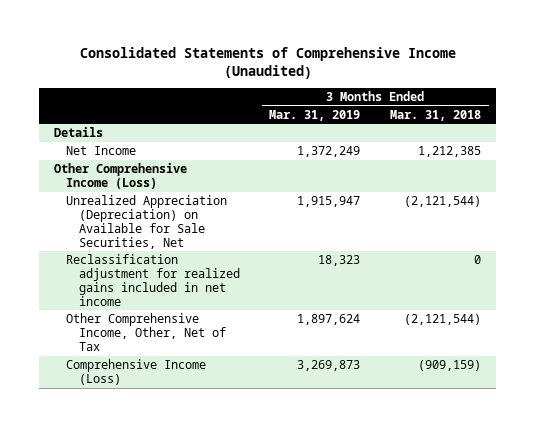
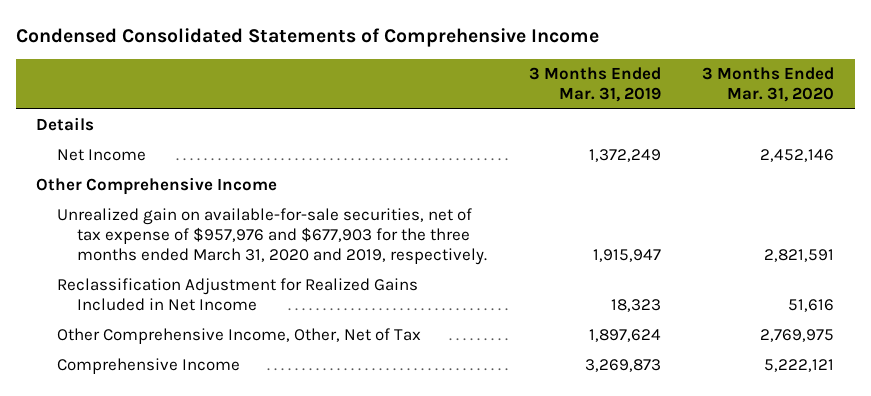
[79,46,456,80] Consolidated Statements of Comprehensive Income (Unaudited) -> [15,27,599,47] Condensed Consolidated Statements of Comprehensive Income
[390,109,482,121] Mar. 31, 2018 -> none
none -> [702,66,835,102] 3 Months Ended Mar. 31, 2020
[54,163,188,190] Other Comprehensive Income (Loss) -> [36,177,278,196] Other Comprehensive Income
[66,195,228,249] Unrealized Appreciation (Depreciation) on Available for Sale Securities, Net -> [56,208,488,266] Unrealized gain on available-for-sale securities, net of tax expense of $957,976 and $677,903 for the three months ended March 31, 2020 and 2019, respectively.
[66,254,240,306] Reclassification adjustment for realized gains included in net income -> [56,278,418,312] Reclassification Adjustment for Realized Gains Included in Net Income
[66,359,207,386] Comprehensive Income (Loss) -> [56,358,240,375] Comprehensive Income

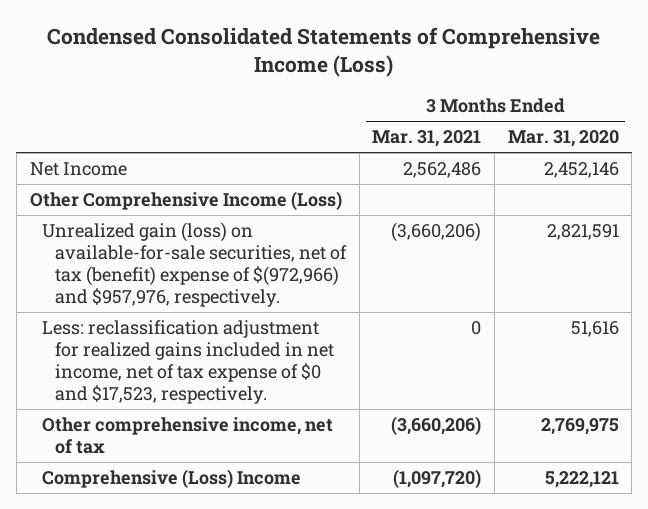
[15,27,599,47] Condensed Consolidated Statements of Comprehensive Income -> [47,27,601,78] Condensed Consolidated Statements of Comprehensive Income (Loss)
[528,66,661,102] 3 Months Ended Mar. 31, 2019 -> none
none -> [372,130,482,148] Mar. 31, 2021
[36,117,95,132] Details -> none
[36,177,278,196] Other Comprehensive Income -> [29,190,342,210] Other Comprehensive Income (Loss)
[56,208,488,266] Unrealized gain on available-for-sale securities, net of tax expense of $957,976 and $677,903 for the three months ended March 31, 2020 and 2019, respectively. -> [42,221,348,307] Unrealized gain (loss) on available-for-sale securities, net of tax (benefit) expense of $(972,966) and $957,976, respectively.
[56,278,418,312] Reclassification Adjustment for Realized Gains Included in Net Income -> [42,319,335,404] Less: reclassification adjustment for realized gains included in net income, net of tax expense of $0 and $17,523, respectively.
[56,328,421,345] Other Comprehensive Income, Other, Net of Tax -> [42,416,334,454] Other comprehensive income, net of tax
[56,358,240,375] Comprehensive Income -> [42,468,302,488] Comprehensive (Loss) Income

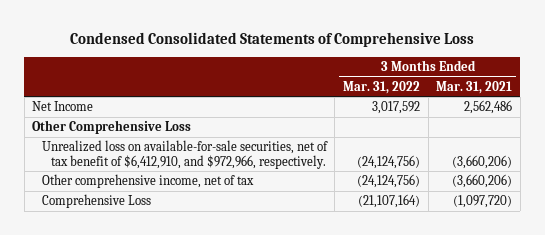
[47,27,601,78] Condensed Consolidated Statements of Comprehensive Income (Loss) -> [70,32,475,48] Condensed Consolidated Statements of Comprehensive Loss
[507,130,619,148] Mar. 31, 2020 -> none
none -> [342,80,420,94] Mar. 31, 2022
[42,319,335,404] Less: reclassification adjustment for realized gains included in net income, net of tax expense of $0 and $17,523, respectively. -> none
[29,190,342,210] Other Comprehensive Income (Loss) -> [32,120,192,135] Other Comprehensive Loss
[42,221,348,307] Unrealized gain (loss) on available-for-sale securities, net of tax (benefit) expense of $(972,966) and $957,976, respectively. -> [41,140,328,169] Unrealized loss on available-for-sale securities, net of tax benefit of $6,412,910, and $972,966, respectively.
[42,468,302,488] Comprehensive (Loss) Income -> [41,194,151,209] Comprehensive Loss

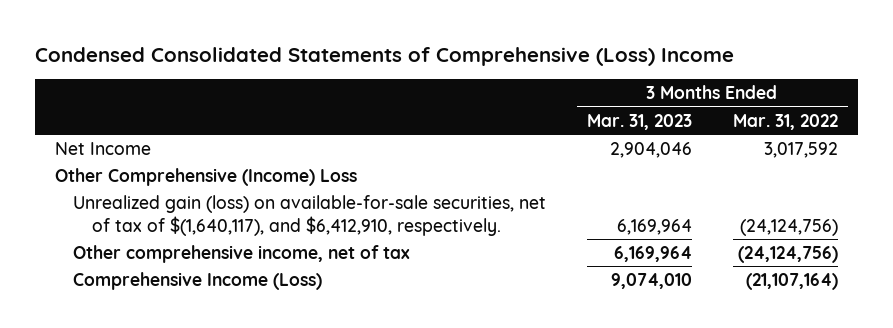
[70,32,475,48] Condensed Consolidated Statements of Comprehensive Loss -> [34,46,734,66] Condensed Consolidated Statements of Comprehensive (Loss) Income
[436,80,513,94] Mar. 31, 2021 -> none
none -> [587,113,693,130] Mar. 31, 2023
[32,120,192,135] Other Comprehensive Loss -> [54,167,357,186] Other Comprehensive (Income) Loss
[41,140,328,169] Unrealized loss on available-for-sale securities, net of tax benefit of $6,412,910, and $972,966, respectively. -> [73,194,547,236] Unrealized gain (loss) on available-for-sale securities, net of tax of $(1,640,117), and $6,412,910, respectively.
[41,194,151,209] Comprehensive Loss -> [73,271,323,290] Comprehensive Income (Loss)

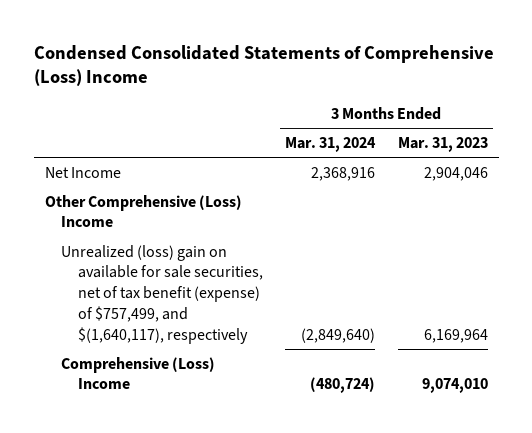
[732,113,838,130] Mar. 31, 2022 -> none
none -> [285,136,377,152] Mar. 31, 2024
[73,244,411,263] Other comprehensive income, net of tax -> none
[54,167,357,186] Other Comprehensive (Income) Loss -> [44,194,242,228] Other Comprehensive (Loss) Income
[73,194,547,236] Unrealized gain (loss) on available-for-sale securities, net of tax of $(1,640,117), and $6,412,910, respectively. -> [61,244,264,344] Unrealized (loss) gain on available for sale securities, net of tax benefit (expense) of $757,499, and $(1,640,117), respectively
[73,271,323,290] Comprehensive Income (Loss) -> [61,356,216,390] Comprehensive (Loss) Income

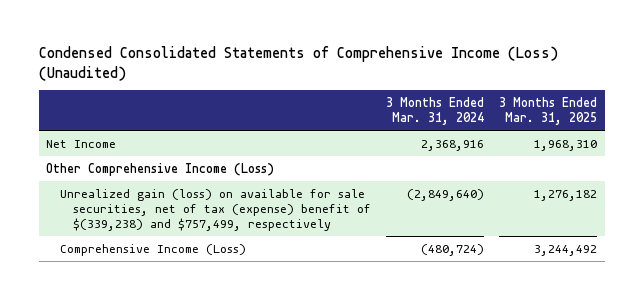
[33,44,494,87] Condensed Consolidated Statements of Comprehensive (Loss) Income -> [38,46,558,81] Condensed Consolidated Statements of Comprehensive Income (Loss) (Unaudited)
[397,136,488,152] Mar. 31, 2023 -> none
none -> [499,97,598,126] 3 Months Ended Mar. 31, 2025
[44,194,242,228] Other Comprehensive (Loss) Income -> [46,162,275,176] Other Comprehensive Income (Loss)
[61,244,264,344] Unrealized (loss) gain on available for sale securities, net of tax benefit (expense) of $757,499, and $(1,640,117), respectively -> [59,188,372,232] Unrealized gain (loss) on available for sale securities, net of tax (expense) benefit of $(339,238) and $757,499, respectively
[61,356,216,390] Comprehensive (Loss) Income -> [59,243,246,256] Comprehensive Income (Loss)

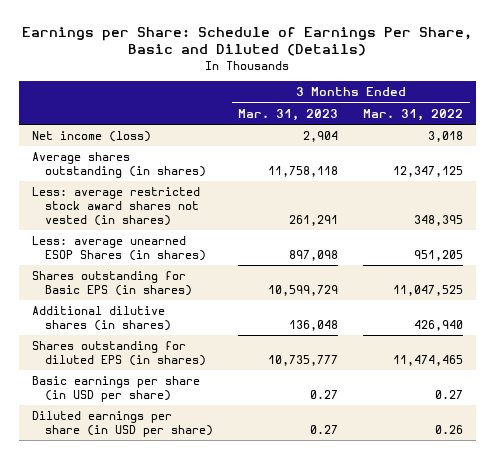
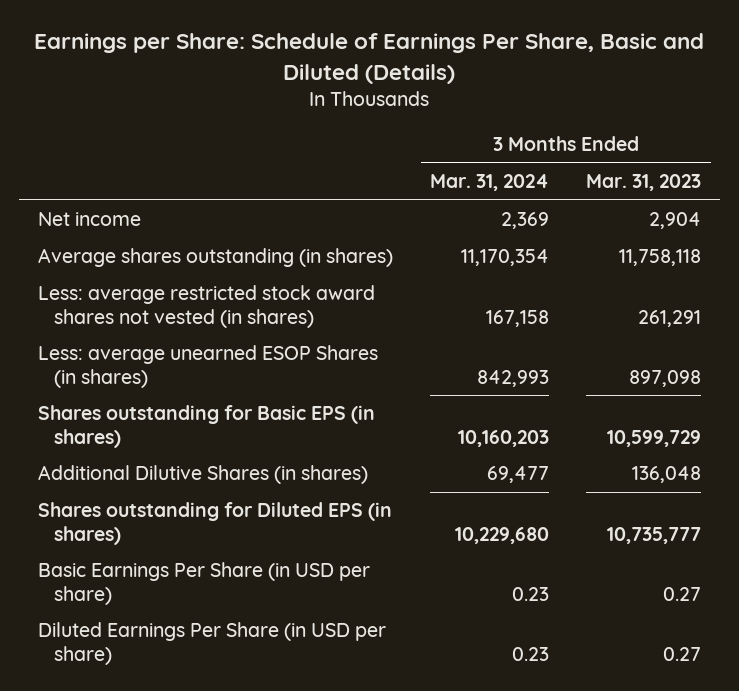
[363,108,464,121] Mar. 31, 2022 -> none
none -> [429,174,549,192] Mar. 31, 2024
[31,131,151,143] Net income (loss) -> [37,212,141,227] Net income
[31,306,172,331] Additional dilutive shares (in shares) -> [37,465,368,485] Additional Dilutive Shares (in shares)
[31,341,207,366] Shares outstanding for diluted EPS (in shares) -> [37,502,392,545] Shares outstanding for Diluted EPS (in shares)
[31,376,200,402] Basic earnings per share (in USD per share) -> [37,562,370,605] Basic Earnings Per Share (in USD per share)
[31,411,214,437] Diluted earnings per share (in USD per share) -> [37,622,386,665] Diluted Earnings Per Share (in USD per share)

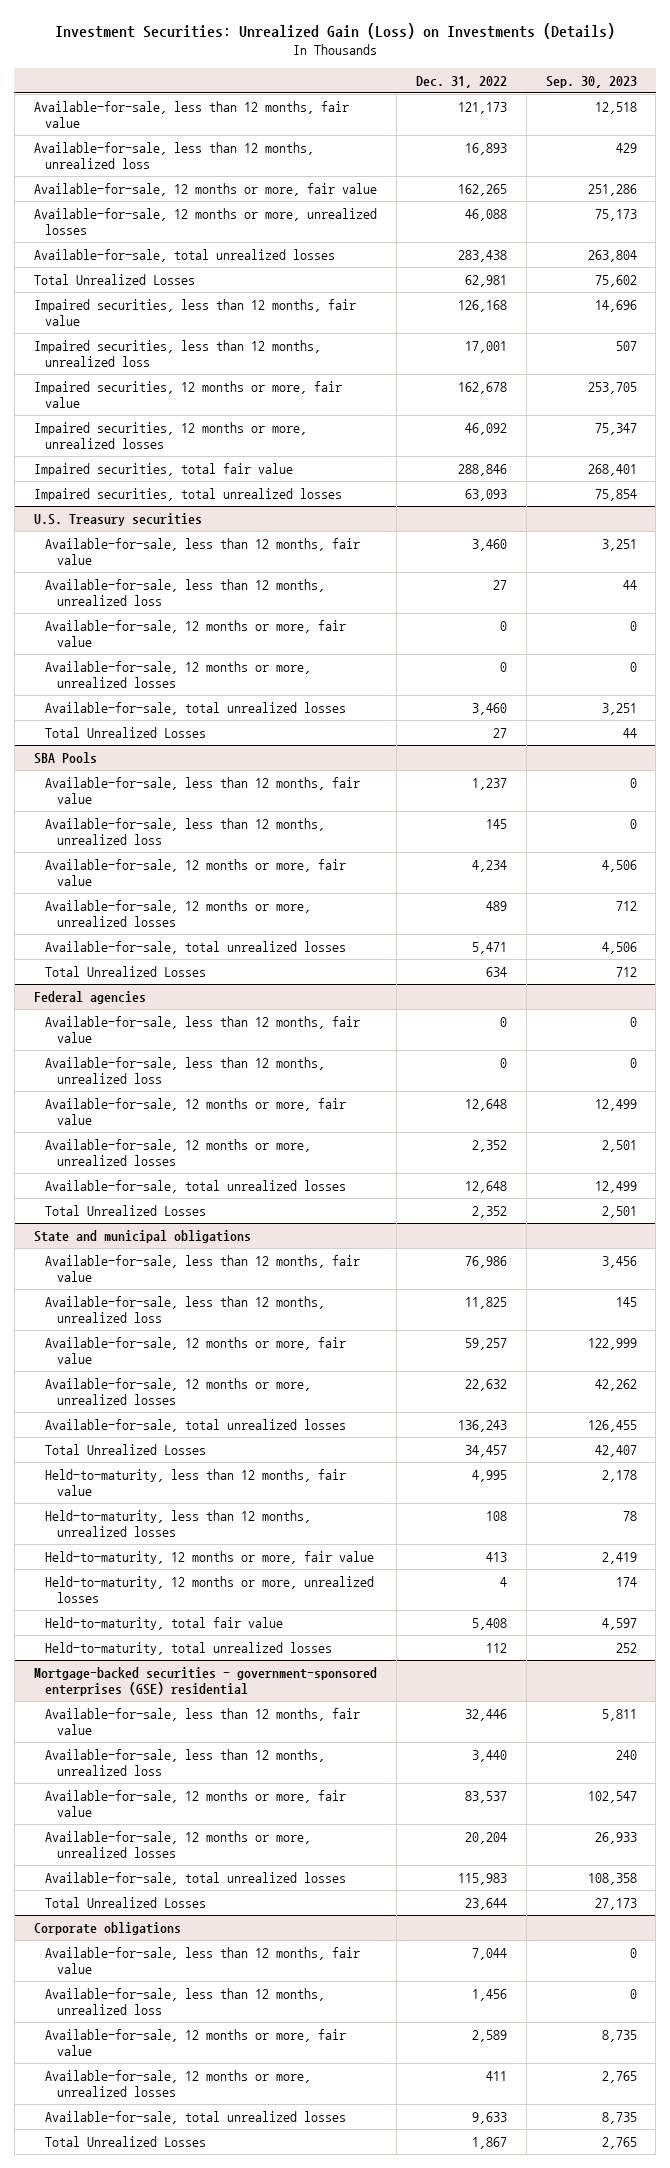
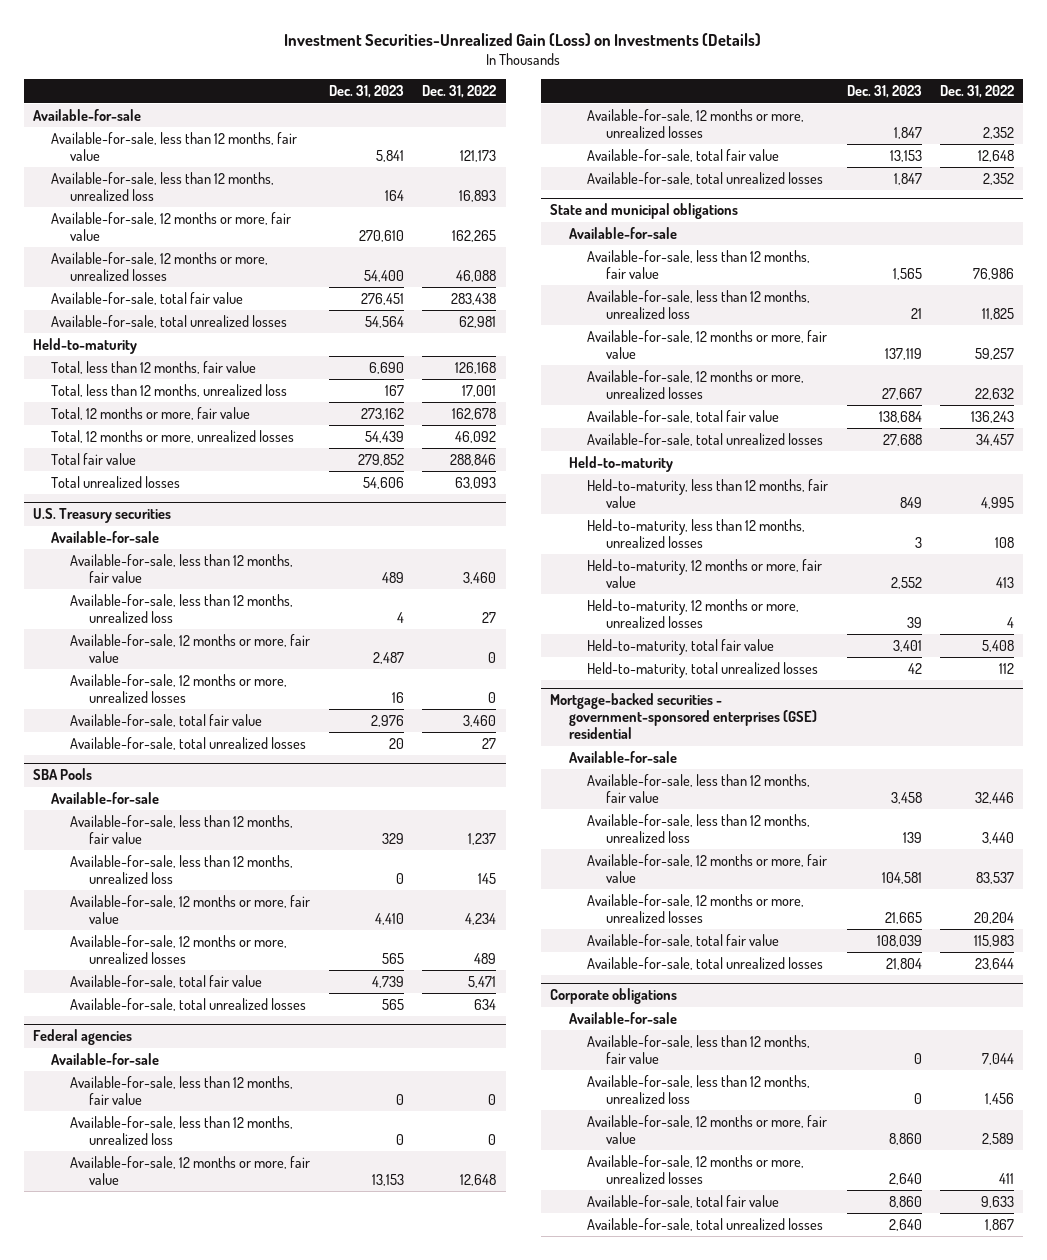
[55,22,616,39] Investment Securities: Unrealized Gain (Loss) on Investments (Details) -> [284,32,762,46] Investment Securities-Unrealized Gain (Loss) on Investments (Details)
[545,75,637,88] Sep. 30, 2023 -> none
none -> [329,85,405,99] Dec. 31, 2023
none -> [32,108,141,121] Available-for-sale
[33,273,195,285] Total Unrealized Losses -> none
none -> [51,291,244,305] Available-for-sale, total fair value
[457,249,507,262] 283,438 -> [459,315,497,328] 62,981
none -> [32,337,137,354] Held-to-maturity
[33,298,356,327] Impaired securities, less than 12 months, fair value -> [51,360,257,374] Total, less than 12 months, fair value
[33,339,321,368] Impaired securities, less than 12 months, unrealized loss -> [51,383,288,397] Total, less than 12 months, unrealized loss
[33,380,342,409] Impaired securities, 12 months or more, fair value -> [51,406,251,420] Total, 12 months or more, fair value
[33,421,307,450] Impaired securities, 12 months or more, unrealized losses -> [51,429,295,443] Total, 12 months or more, unrealized losses
[33,462,293,476] Impaired securities, total fair value -> [51,452,137,465] Total fair value
[33,487,342,501] Impaired securities, total unrealized losses -> [51,475,181,488] Total unrealized losses
none -> [51,530,160,543] Available-for-sale
[45,726,207,738] Total Unrealized Losses -> none
none -> [69,713,262,727] Available-for-sale, total fair value
[471,702,507,715] 3,460 -> [482,737,497,749] 27
none -> [51,791,160,804] Available-for-sale
[45,965,207,977] Total Unrealized Losses -> none
none -> [69,974,262,988] Available-for-sale, total fair value
[471,941,507,954] 5,471 -> [474,998,497,1010] 634
none -> [51,1052,160,1065] Available-for-sale
[45,1204,207,1216] Total Unrealized Losses -> none
none -> [587,148,780,162] Available-for-sale, total fair value
[464,1180,507,1193] 12,648 -> [982,172,1014,185] 2,352
none -> [568,226,677,239] Available-for-sale
[45,1443,207,1455] Total Unrealized Losses -> none
none -> [587,409,780,423] Available-for-sale, total fair value
[457,1419,507,1432] 136,243 -> [975,433,1014,446] 34,457
none -> [568,455,673,472] Held-to-maturity
none -> [568,750,677,763] Available-for-sale
[45,1896,207,1908] Total Unrealized Losses -> none
none -> [587,933,780,947] Available-for-sale, total fair value
[457,1872,507,1885] 115,983 -> [974,957,1014,970] 23,644
none -> [568,1011,677,1024] Available-for-sale
[45,2135,207,2147] Total Unrealized Losses -> none
none -> [587,1194,780,1208] Available-for-sale, total fair value
[471,2111,507,2124] 9,633 -> [984,1218,1014,1231] 1,867

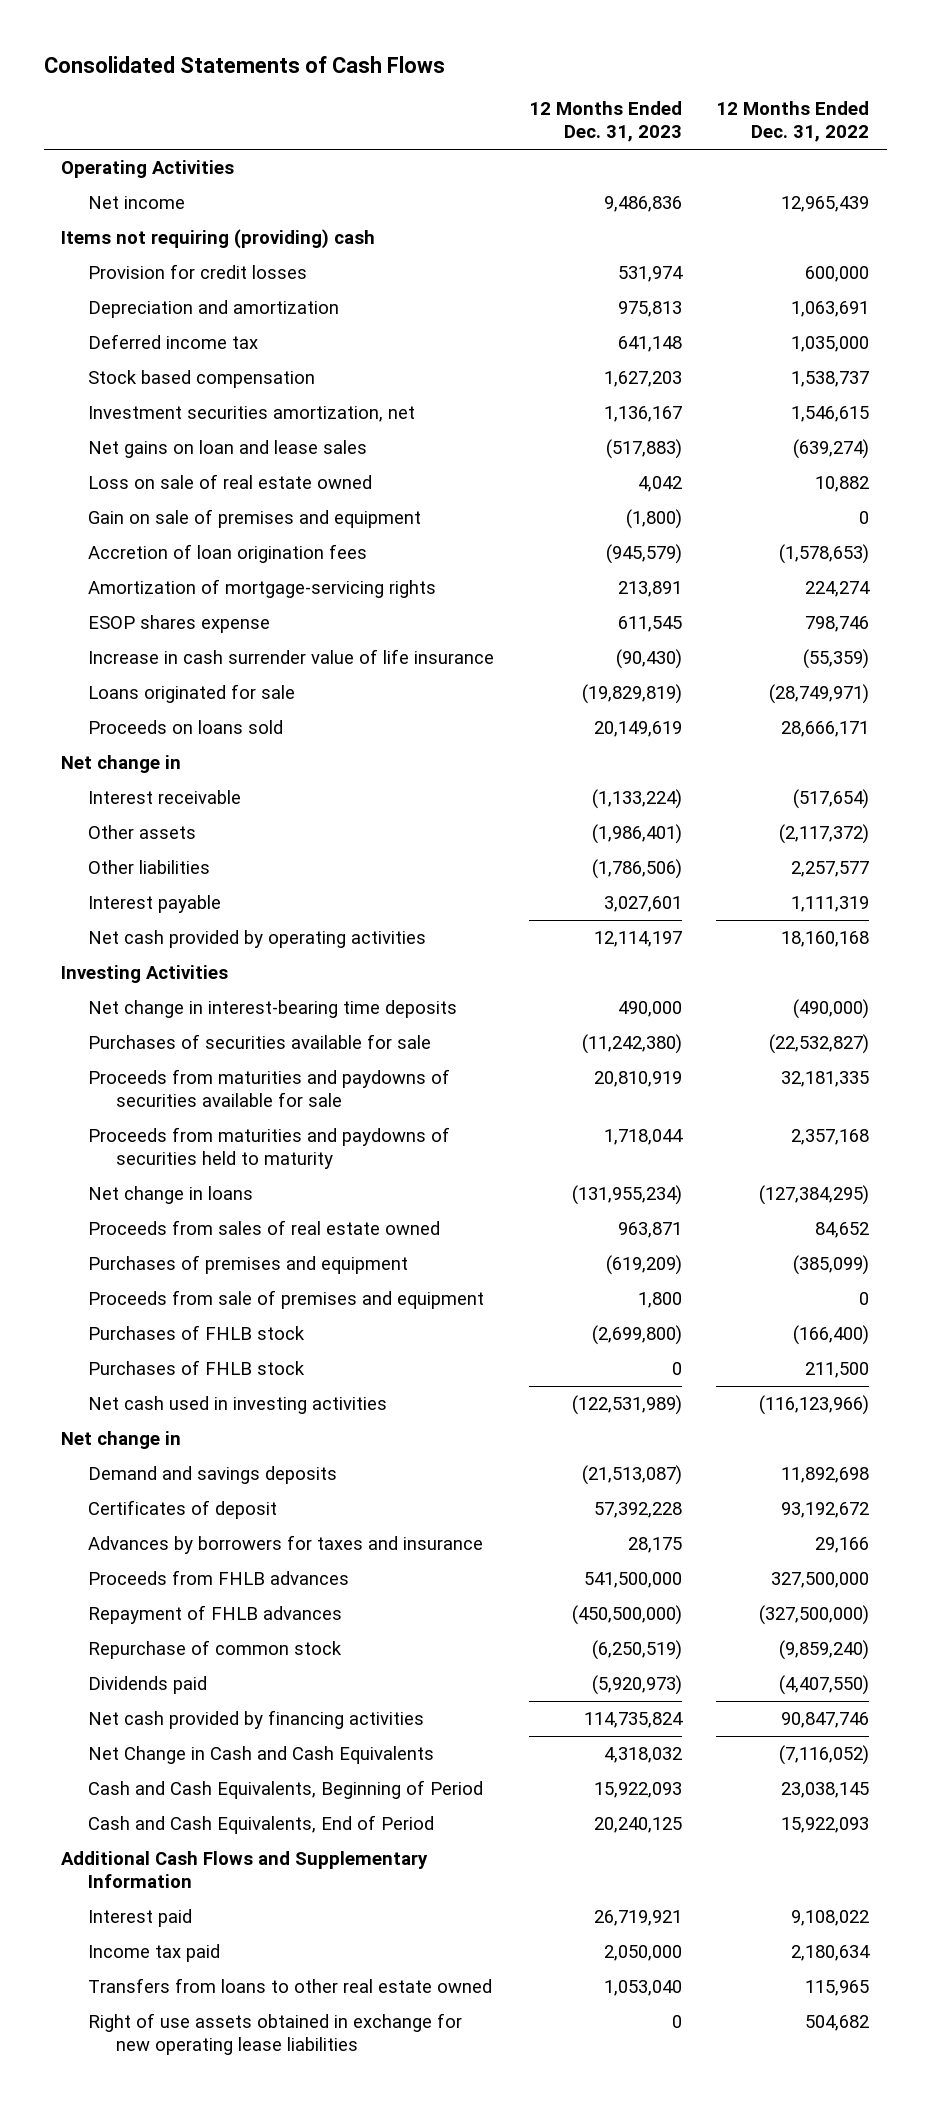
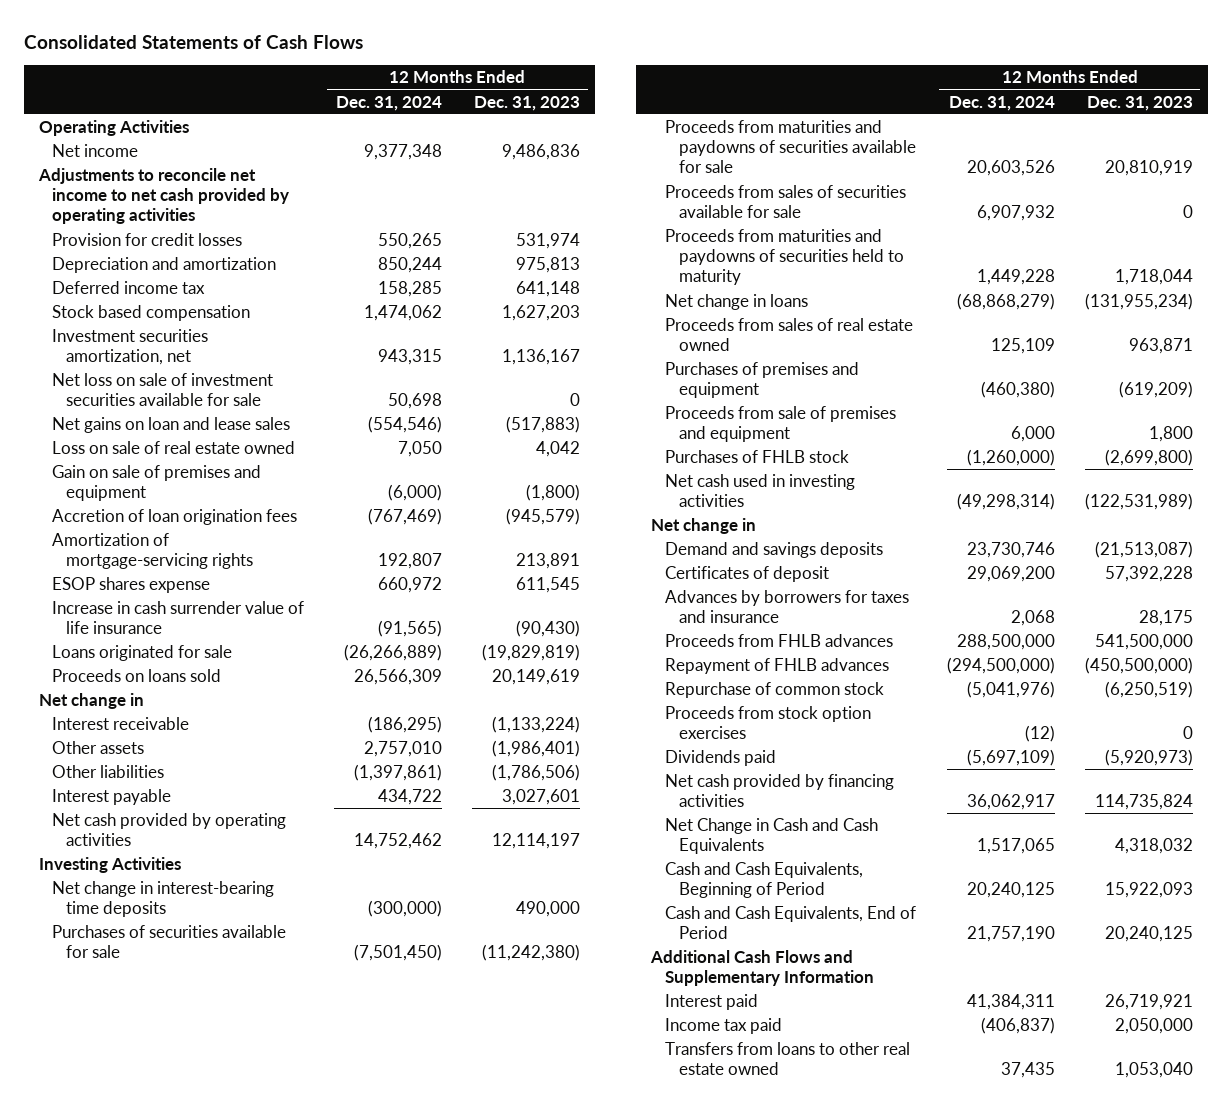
[716,101,870,143] 12 Months Ended Dec. 31, 2022 -> none
none -> [336,95,443,111] Dec. 31, 2024
[61,229,376,250] Items not requiring (providing) cash -> [37,168,290,225] Adjustments to reconcile net income to net cash provided by operating activities
none -> [52,373,274,407] Net loss on sale of investment securities available for sale
none -> [664,185,906,219] Proceeds from sales of securities available for sale
[88,1360,306,1376] Purchases of FHLB stock -> none
none -> [664,706,871,740] Proceeds from stock option exercises
[88,2013,463,2055] Right of use assets obtained in exchange for new operating lease liabilities -> none

